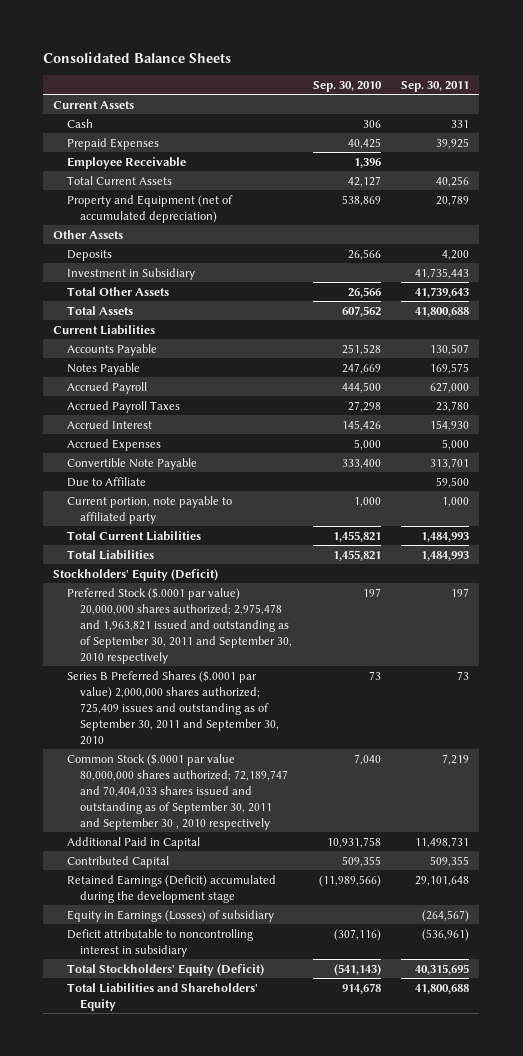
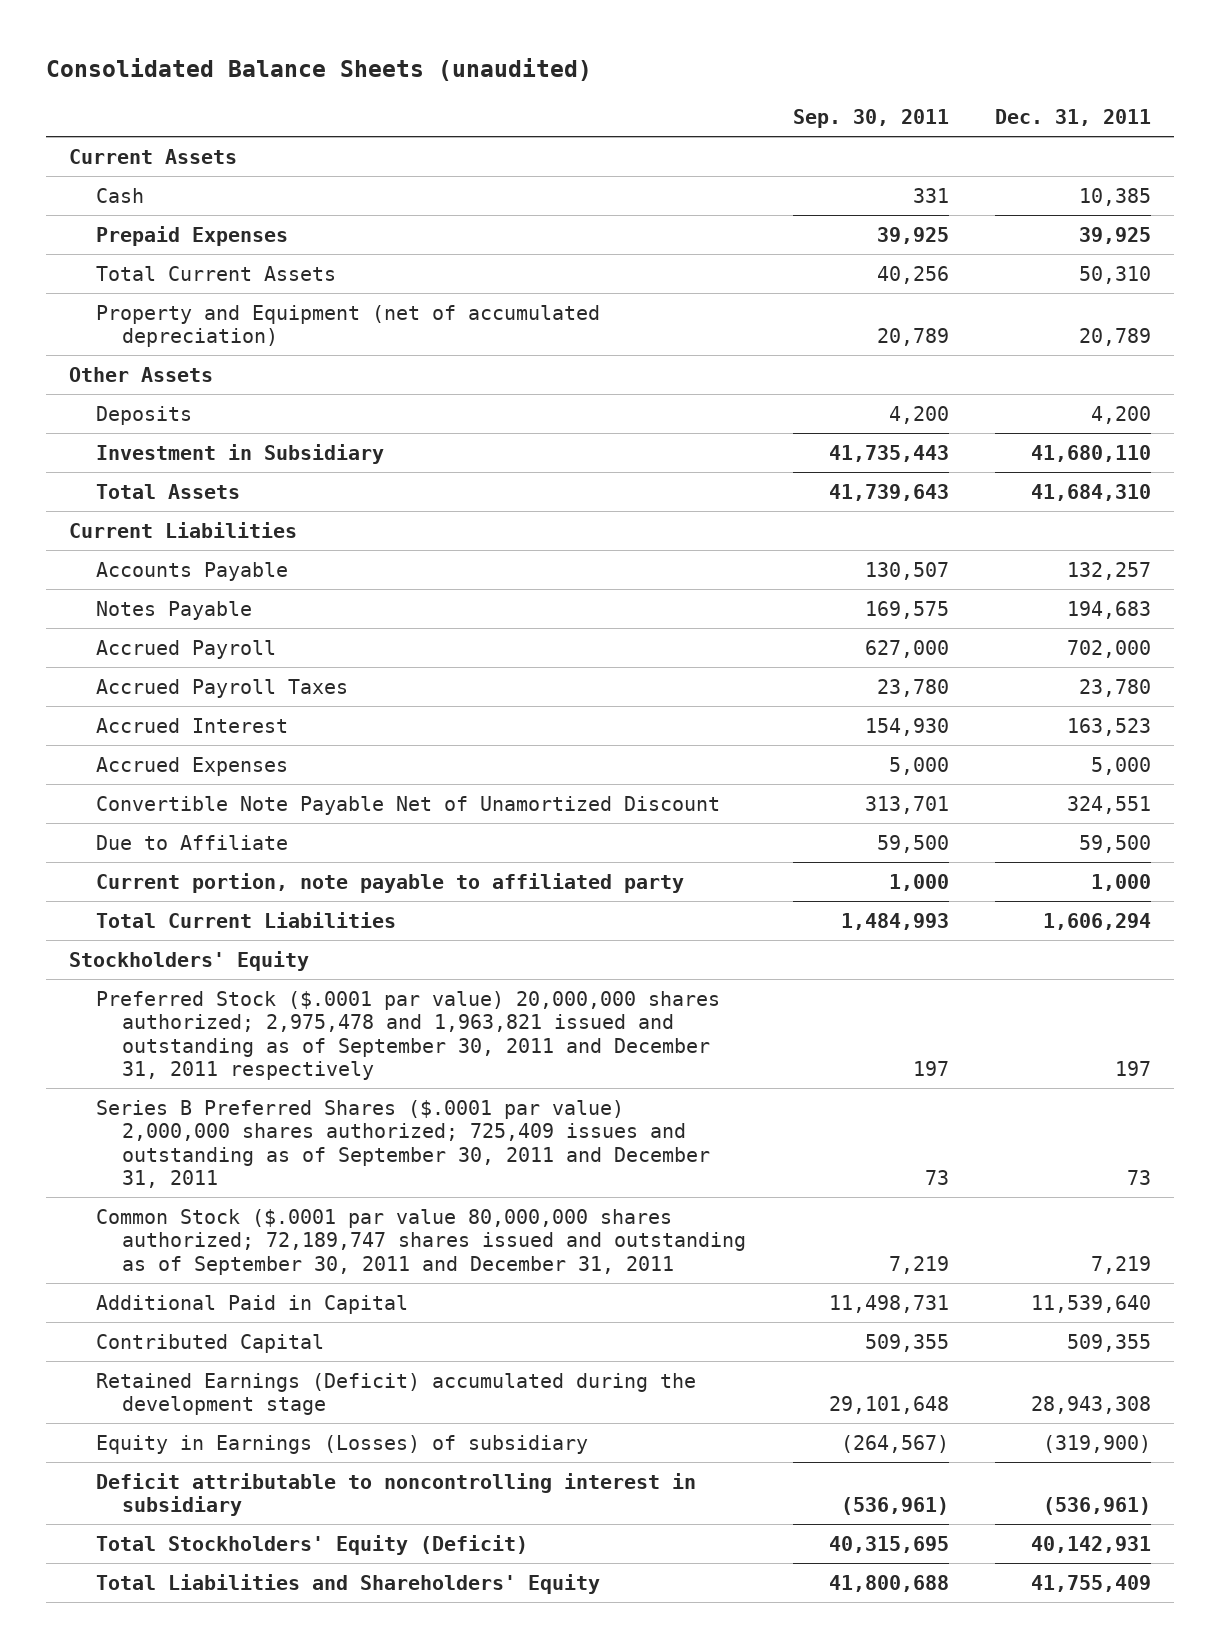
[43,51,232,63] Consolidated Balance Sheets -> [46,58,593,82] Consolidated Balance Sheets (unaudited)
[312,80,382,92] Sep. 30, 2010 -> none
none -> [994,109,1151,127] Dec. 31, 2011
[66,156,186,169] Employee Receivable -> none
[66,286,169,296] Total Other Assets -> none
[415,306,470,317] 41,800,688 -> [828,483,949,501] 41,739,643
[66,457,197,470] Convertible Note Payable -> [95,795,720,815] Convertible Note Payable Net of Unamortized Discount
[66,549,154,560] Total Liabilities -> none
[53,568,219,581] Stockholders' Equity (Deficit) -> [69,950,310,971] Stockholders' Equity
[66,587,293,664] Preferred Stock ($.0001 par value) 20,000,000 shares authorized; 2,975,478 and 1,963,821 issued and outstanding as of September 30, 2011 and September 30, 2010 respectively -> [95,990,720,1081] Preferred Stock ($.0001 par value) 20,000,000 shares authorized; 2,975,478 and 1,963,821 issued and outstanding as of September 30, 2011 and December 31, 2011 respectively
[66,670,280,745] Series B Preferred Shares ($.0001 par value) 2,000,000 shares authorized; 725,409 issues and outstanding as of September 30, 2011 and September 30, 2010 -> [95,1099,711,1189] Series B Preferred Shares ($.0001 par value) 2,000,000 shares authorized; 725,409 issues and outstanding as of September 30, 2011 and December 31, 2011
[66,753,289,830] Common Stock ($.0001 par value 80,000,000 shares authorized; 72,189,747 and 70,404,033 shares issued and outstanding as of September 30, 2011 and September 30 , 2010 respectively -> [95,1208,747,1275] Common Stock ($.0001 par value 80,000,000 shares authorized; 72,189,747 shares issued and outstanding as of September 30, 2011 and December 31, 2011

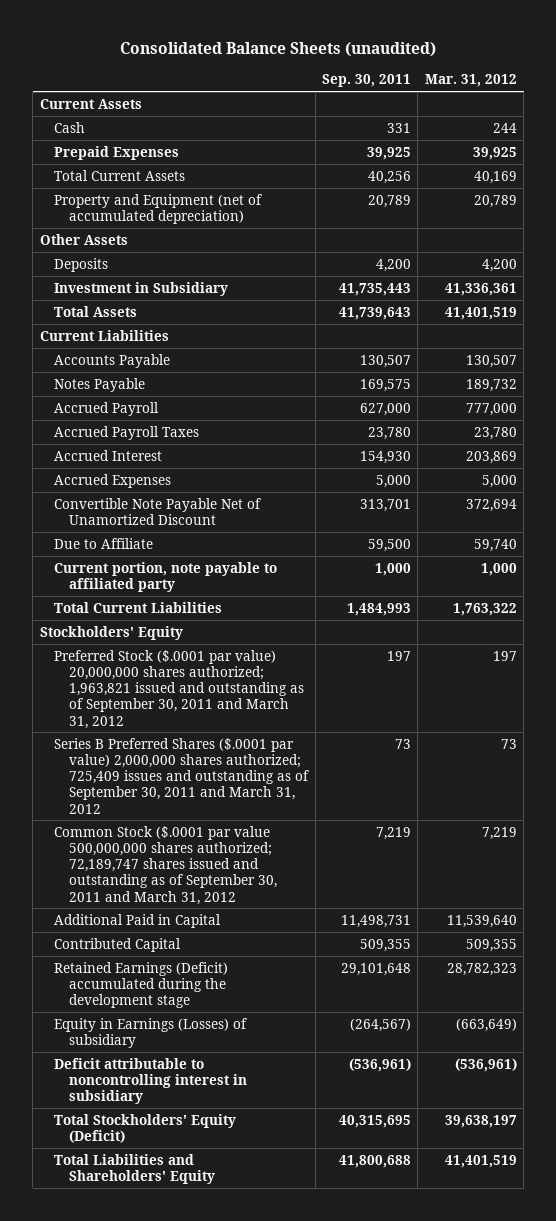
[994,109,1151,127] Dec. 31, 2011 -> none
none -> [424,74,517,88] Mar. 31, 2012
[95,990,720,1081] Preferred Stock ($.0001 par value) 20,000,000 shares authorized; 2,975,478 and 1,963,821 issued and outstanding as of September 30, 2011 and December 31, 2011 respectively -> [54,649,305,729] Preferred Stock ($.0001 par value) 20,000,000 shares authorized; 1,963,821 issued and outstanding as of September 30, 2011 and March 31, 2012
[95,1099,711,1189] Series B Preferred Shares ($.0001 par value) 2,000,000 shares authorized; 725,409 issues and outstanding as of September 30, 2011 and December 31, 2011 -> [54,737,310,814] Series B Preferred Shares ($.0001 par value) 2,000,000 shares authorized; 725,409 issues and outstanding as of September 30, 2011 and March 31, 2012
[95,1208,747,1275] Common Stock ($.0001 par value 80,000,000 shares authorized; 72,189,747 shares issued and outstanding as of September 30, 2011 and December 31, 2011 -> [54,825,278,905] Common Stock ($.0001 par value 500,000,000 shares authorized; 72,189,747 shares issued and outstanding as of September 30, 2011 and March 31, 2012

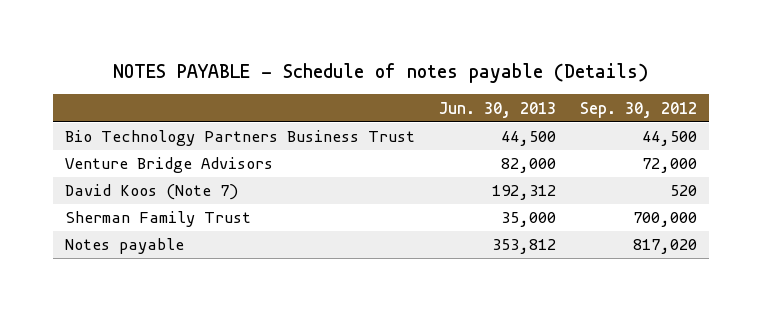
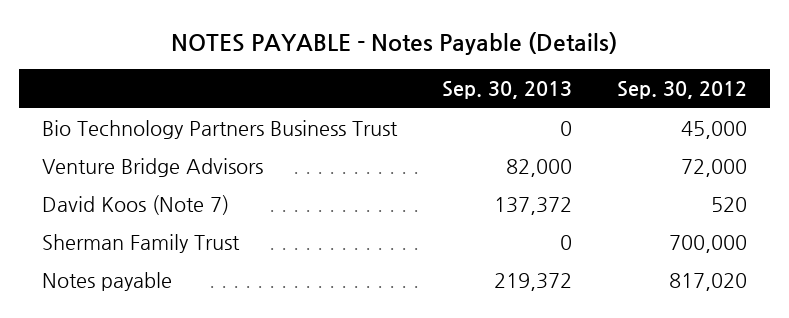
[113,63,649,84] NOTES PAYABLE - Schedule of notes payable (Details) -> [171,31,618,55] NOTES PAYABLE - Notes Payable (Details)
[439,101,557,118] Jun. 30, 2013 -> none
none -> [441,81,572,100] Sep. 30, 2013
[642,131,698,147] 44,500 -> [680,121,747,140] 45,000

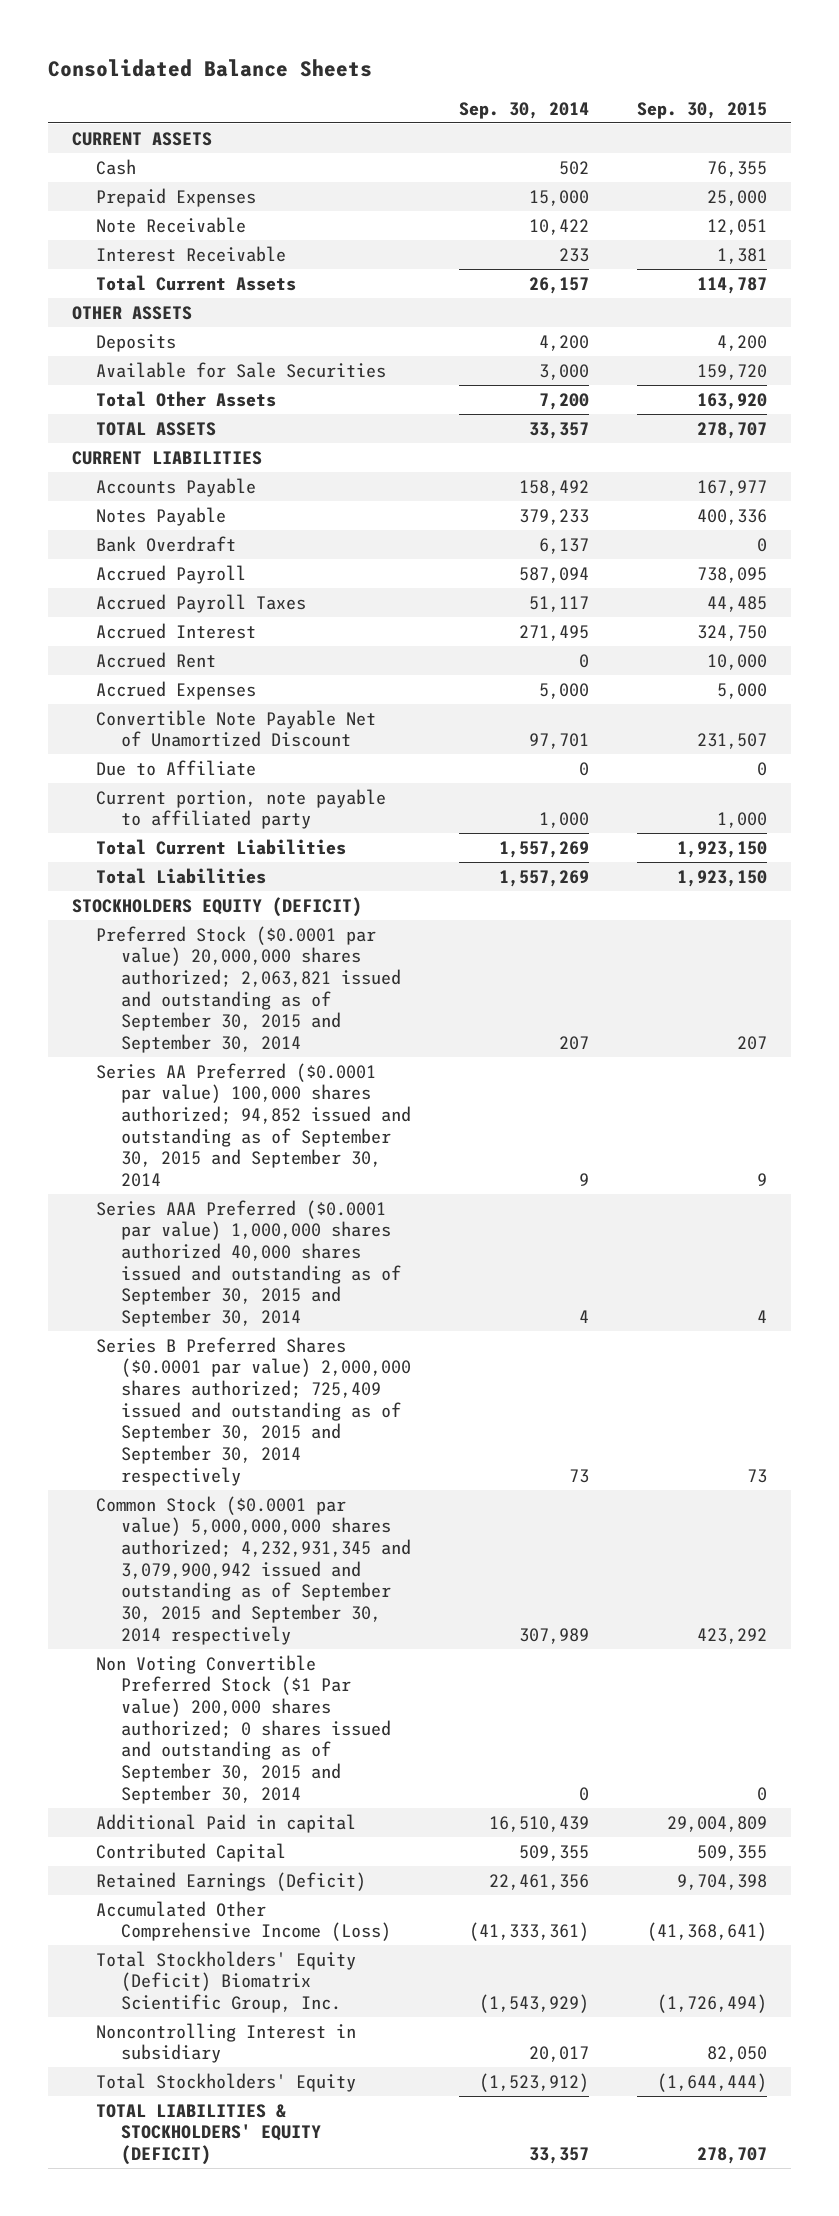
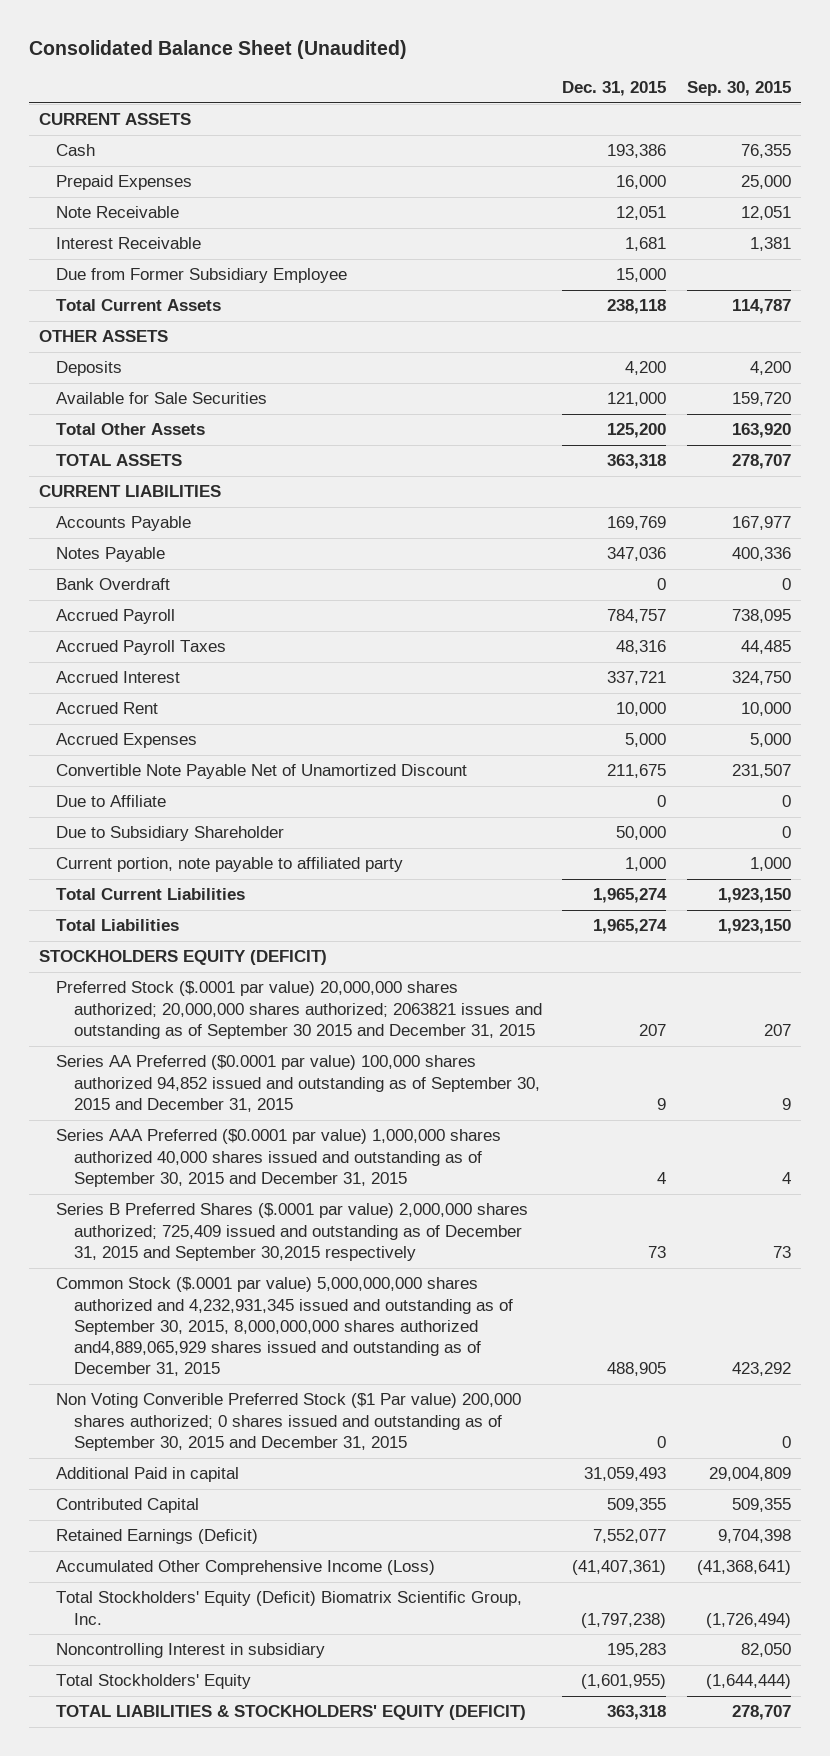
[47,58,372,77] Consolidated Balance Sheets -> [28,39,407,59] Consolidated Balance Sheet (Unaudited)
[458,101,589,119] Sep. 30, 2014 -> none
none -> [562,81,667,97] Dec. 31, 2015
none -> [56,268,348,284] Due from Former Subsidiary Employee
none -> [56,826,285,842] Due to Subsidiary Shareholder
[96,925,401,1053] Preferred Stock ($0.0001 par value) 20,000,000 shares authorized; 2,063,821 issued and outstanding as of September 30, 2015 and September 30, 2014 -> [56,981,543,1039] Preferred Stock ($.0001 par value) 20,000,000 shares authorized; 20,000,000 shares authorized; 2063821 issues and outstanding as of September 30 2015 and December 31, 2015
[96,1062,411,1187] Series AA Preferred ($0.0001 par value) 100,000 shares authorized; 94,852 issued and outstanding as of September 30, 2015 and September 30, 2014 -> [56,1055,541,1112] Series AA Preferred ($0.0001 par value) 100,000 shares authorized 94,852 issued and outstanding as of September 30, 2015 and December 31, 2015
[96,1199,401,1327] Series AAA Preferred ($0.0001 par value) 1,000,000 shares authorized 40,000 shares issued and outstanding as of September 30, 2015 and September 30, 2014 -> [56,1129,502,1187] Series AAA Preferred ($0.0001 par value) 1,000,000 shares authorized 40,000 shares issued and outstanding as of September 30, 2015 and December 31, 2015
[96,1336,411,1486] Series B Preferred Shares ($0.0001 par value) 2,000,000 shares authorized; 725,409 issued and outstanding as of September 30, 2015 and September 30, 2014 respectively -> [56,1203,529,1261] Series B Preferred Shares ($.0001 par value) 2,000,000 shares authorized; 725,409 issued and outstanding as of December 31, 2015 and September 30,2015 respectively
[96,1495,411,1645] Common Stock ($0.0001 par value) 5,000,000,000 shares authorized; 4,232,931,345 and 3,079,900,942 issued and outstanding as of September 30, 2015 and September 30, 2014 respectively -> [56,1277,514,1377] Common Stock ($.0001 par value) 5,000,000,000 shares authorized and 4,232,931,345 issued and outstanding as of September 30, 2015, 8,000,000,000 shares authorized and4,889,065,929 shares issued and outstanding as of December 31, 2015
[96,1654,391,1804] Non Voting Convertible Preferred Stock ($1 Par value) 200,000 shares authorized; 0 shares issued and outstanding as of September 30, 2015 and September 30, 2014 -> [56,1393,522,1451] Non Voting Converible Preferred Stock ($1 Par value) 200,000 shares authorized; 0 shares issued and outstanding as of September 30, 2015 and December 31, 2015

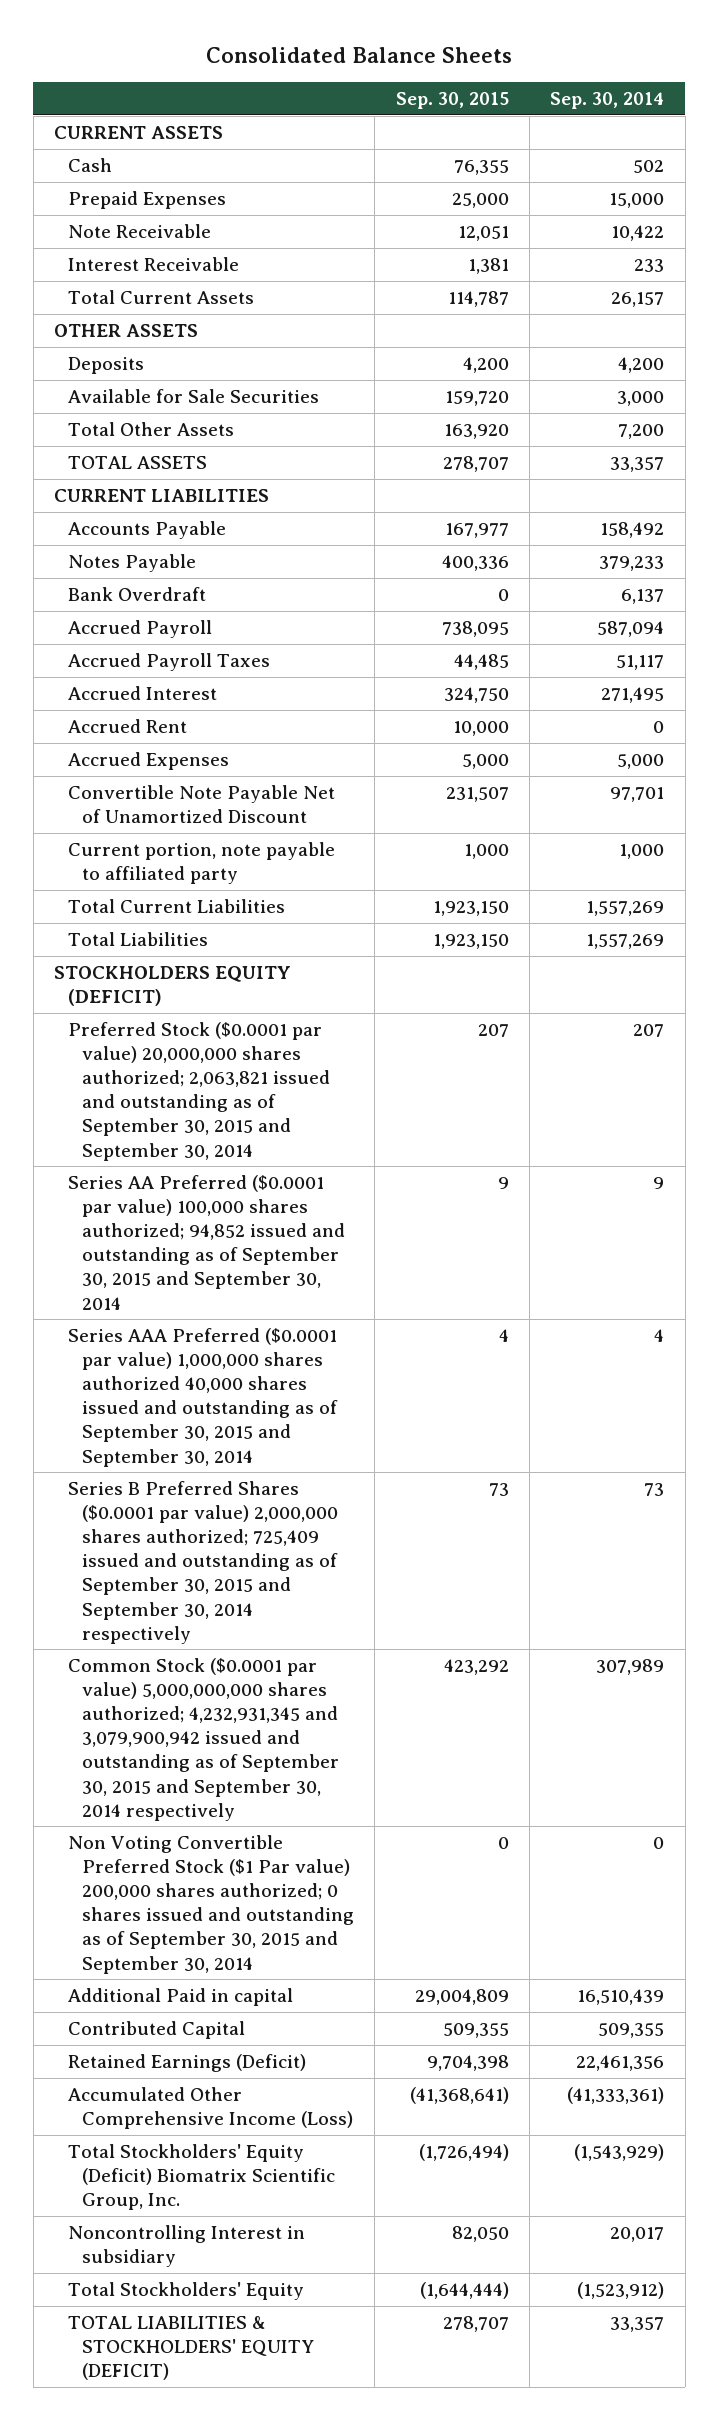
[28,39,407,59] Consolidated Balance Sheet (Unaudited) -> [206,47,513,64] Consolidated Balance Sheets
[562,81,667,97] Dec. 31, 2015 -> none
none -> [550,92,665,110] Sep. 30, 2014
[56,268,348,284] Due from Former Subsidiary Employee -> none
[56,795,167,808] Due to Affiliate -> none
[56,826,285,842] Due to Subsidiary Shareholder -> none
[56,981,543,1039] Preferred Stock ($.0001 par value) 20,000,000 shares authorized; 20,000,000 shares authorized; 2063821 issues and outstanding as of September 30 2015 and December 31, 2015 -> [68,1022,330,1161] Preferred Stock ($0.0001 par value) 20,000,000 shares authorized; 2,063,821 issued and outstanding as of September 30, 2015 and September 30, 2014
[56,1055,541,1112] Series AA Preferred ($0.0001 par value) 100,000 shares authorized 94,852 issued and outstanding as of September 30, 2015 and December 31, 2015 -> [68,1175,345,1310] Series AA Preferred ($0.0001 par value) 100,000 shares authorized; 94,852 issued and outstanding as of September 30, 2015 and September 30, 2014
[56,1129,502,1187] Series AAA Preferred ($0.0001 par value) 1,000,000 shares authorized 40,000 shares issued and outstanding as of September 30, 2015 and December 31, 2015 -> [68,1328,338,1467] Series AAA Preferred ($0.0001 par value) 1,000,000 shares authorized 40,000 shares issued and outstanding as of September 30, 2015 and September 30, 2014
[56,1203,529,1261] Series B Preferred Shares ($.0001 par value) 2,000,000 shares authorized; 725,409 issued and outstanding as of December 31, 2015 and September 30,2015 respectively -> [68,1481,338,1644] Series B Preferred Shares ($0.0001 par value) 2,000,000 shares authorized; 725,409 issued and outstanding as of September 30, 2015 and September 30, 2014 respectively
[56,1277,514,1377] Common Stock ($.0001 par value) 5,000,000,000 shares authorized and 4,232,931,345 issued and outstanding as of September 30, 2015, 8,000,000,000 shares authorized and4,889,065,929 shares issued and outstanding as of December 31, 2015 -> [68,1658,339,1821] Common Stock ($0.0001 par value) 5,000,000,000 shares authorized; 4,232,931,345 and 3,079,900,942 issued and outstanding as of September 30, 2015 and September 30, 2014 respectively
[56,1393,522,1451] Non Voting Converible Preferred Stock ($1 Par value) 200,000 shares authorized; 0 shares issued and outstanding as of September 30, 2015 and December 31, 2015 -> [68,1835,354,1974] Non Voting Convertible Preferred Stock ($1 Par value) 200,000 shares authorized; 0 shares issued and outstanding as of September 30, 2015 and September 30, 2014

